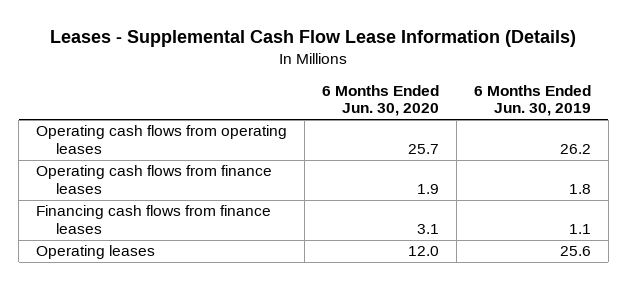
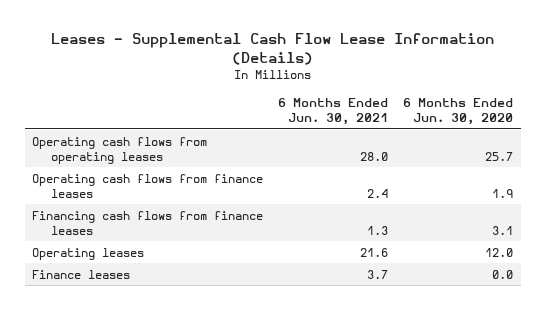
[473,84,591,117] 6 Months Ended Jun. 30, 2019 -> none
none -> [278,98,389,126] 6 Months Ended Jun. 30, 2021
none -> [32,269,131,279] Finance leases

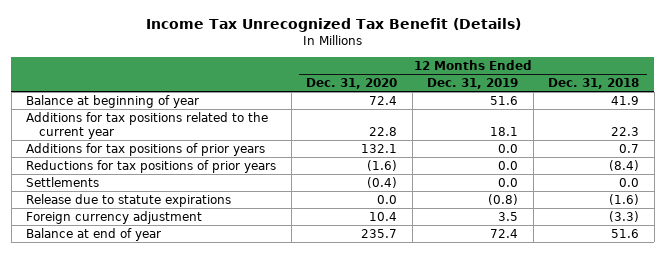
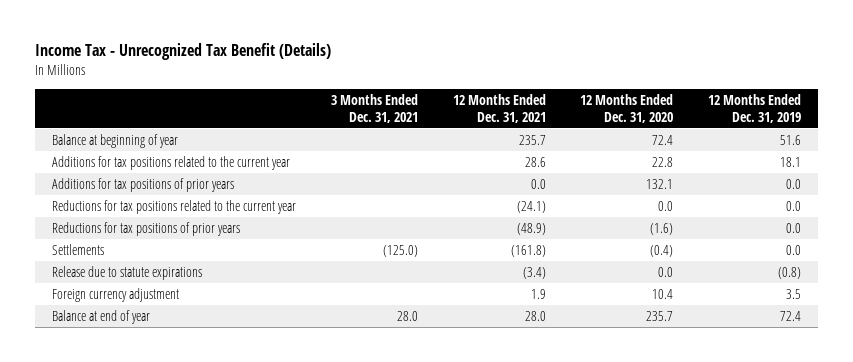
[145,18,521,33] Income Tax Unrecognized Tax Benefit (Details) -> [34,43,331,61] Income Tax - Unrecognized Tax Benefit (Details)
[548,77,640,89] Dec. 31, 2018 -> none
none -> [330,93,418,123] 3 Months Ended Dec. 31, 2021
none -> [452,93,546,123] 12 Months Ended Dec. 31, 2021
none -> [52,200,297,215] Reductions for tax positions related to the current year

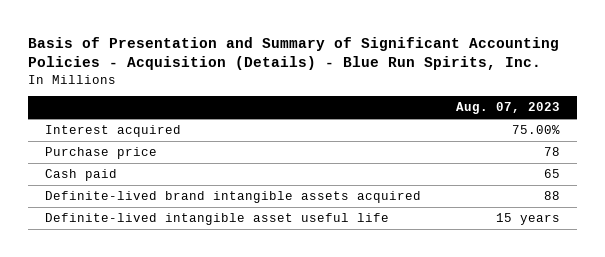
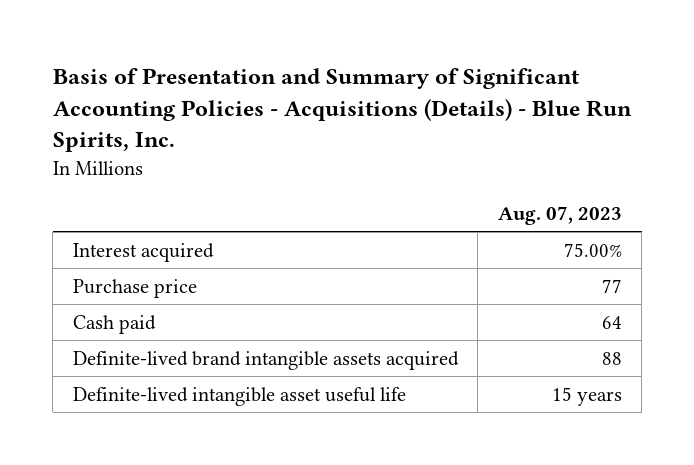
[28,36,560,71] Basis of Presentation and Summary of Significant Accounting Policies - Acquisition (Details) - Blue Run Spirits, Inc. -> [52,68,632,153] Basis of Presentation and Summary of Significant Accounting Policies - Acquisitions (Details) - Blue Run Spirits, Inc.
[543,146,560,156] 78 -> [601,278,622,293] 77
[543,168,560,178] 65 -> [601,315,622,329] 64

